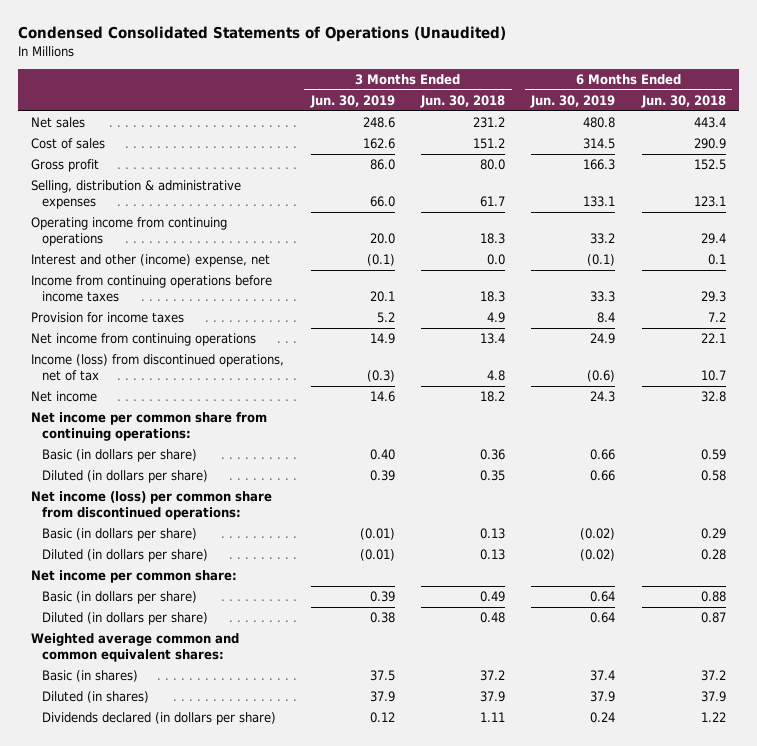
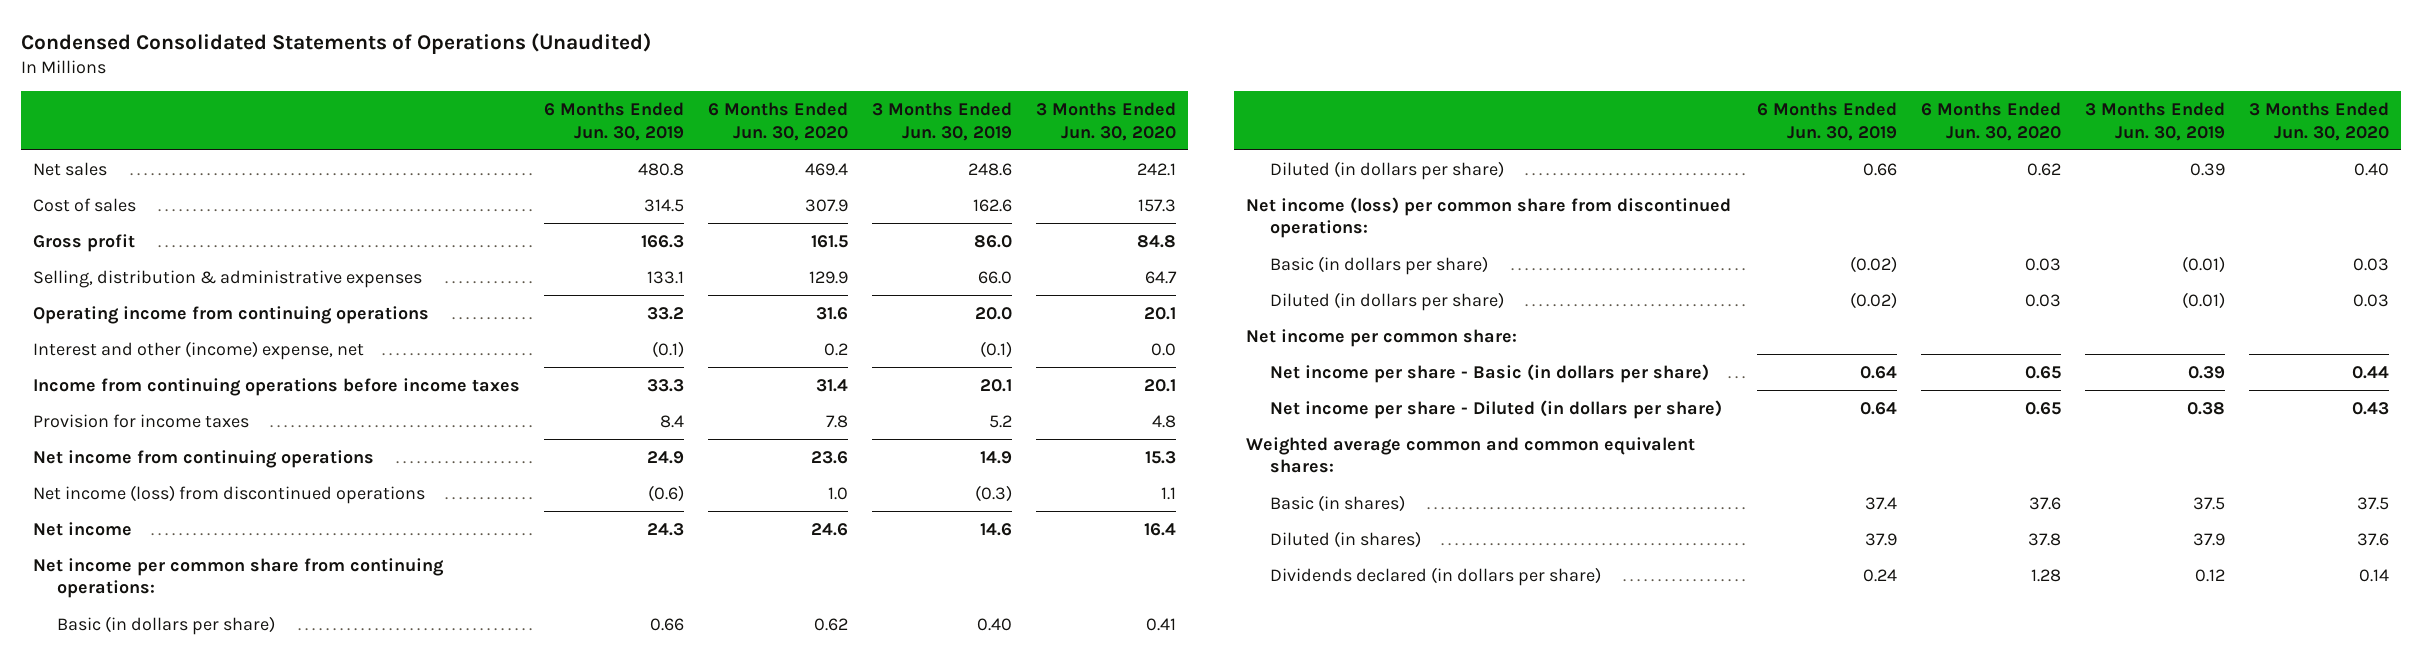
[420,95,506,109] Jun. 30, 2018 -> none
[640,95,726,109] Jun. 30, 2018 -> none
none -> [708,102,849,141] 6 Months Ended Jun. 30, 2020
none -> [1036,102,1177,141] 3 Months Ended Jun. 30, 2020
[31,354,285,382] Income (loss) from discontinued operations, net of tax -> [32,484,425,504] Net income (loss) from discontinued operations
[41,591,197,605] Basic (in dollars per share) -> [1269,363,1709,383] Net income per share - Basic (in dollars per share)
[41,612,208,626] Diluted (in dollars per share) -> [1269,399,1722,419] Net income per share - Diluted (in dollars per share)

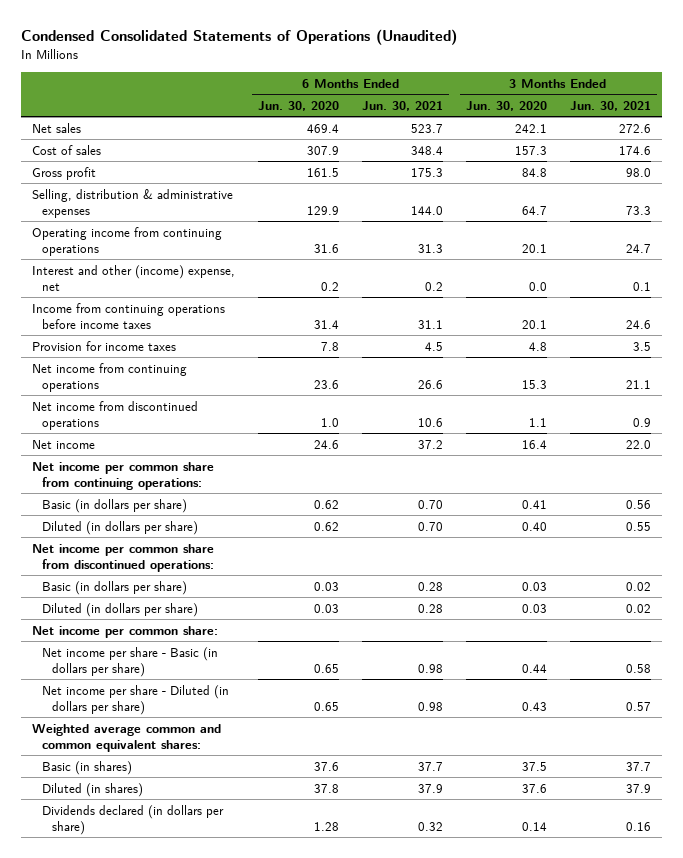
[543,102,684,141] 6 Months Ended Jun. 30, 2019 -> none
[872,102,1013,141] 3 Months Ended Jun. 30, 2019 -> none
none -> [362,100,444,111] Jun. 30, 2021
none -> [569,100,651,111] Jun. 30, 2021
[32,484,425,504] Net income (loss) from discontinued operations -> [32,400,199,430] Net income from discontinued operations
[1245,196,1731,239] Net income (loss) per common share from discontinued operations: -> [32,543,215,572] Net income per common share from discontinued operations:

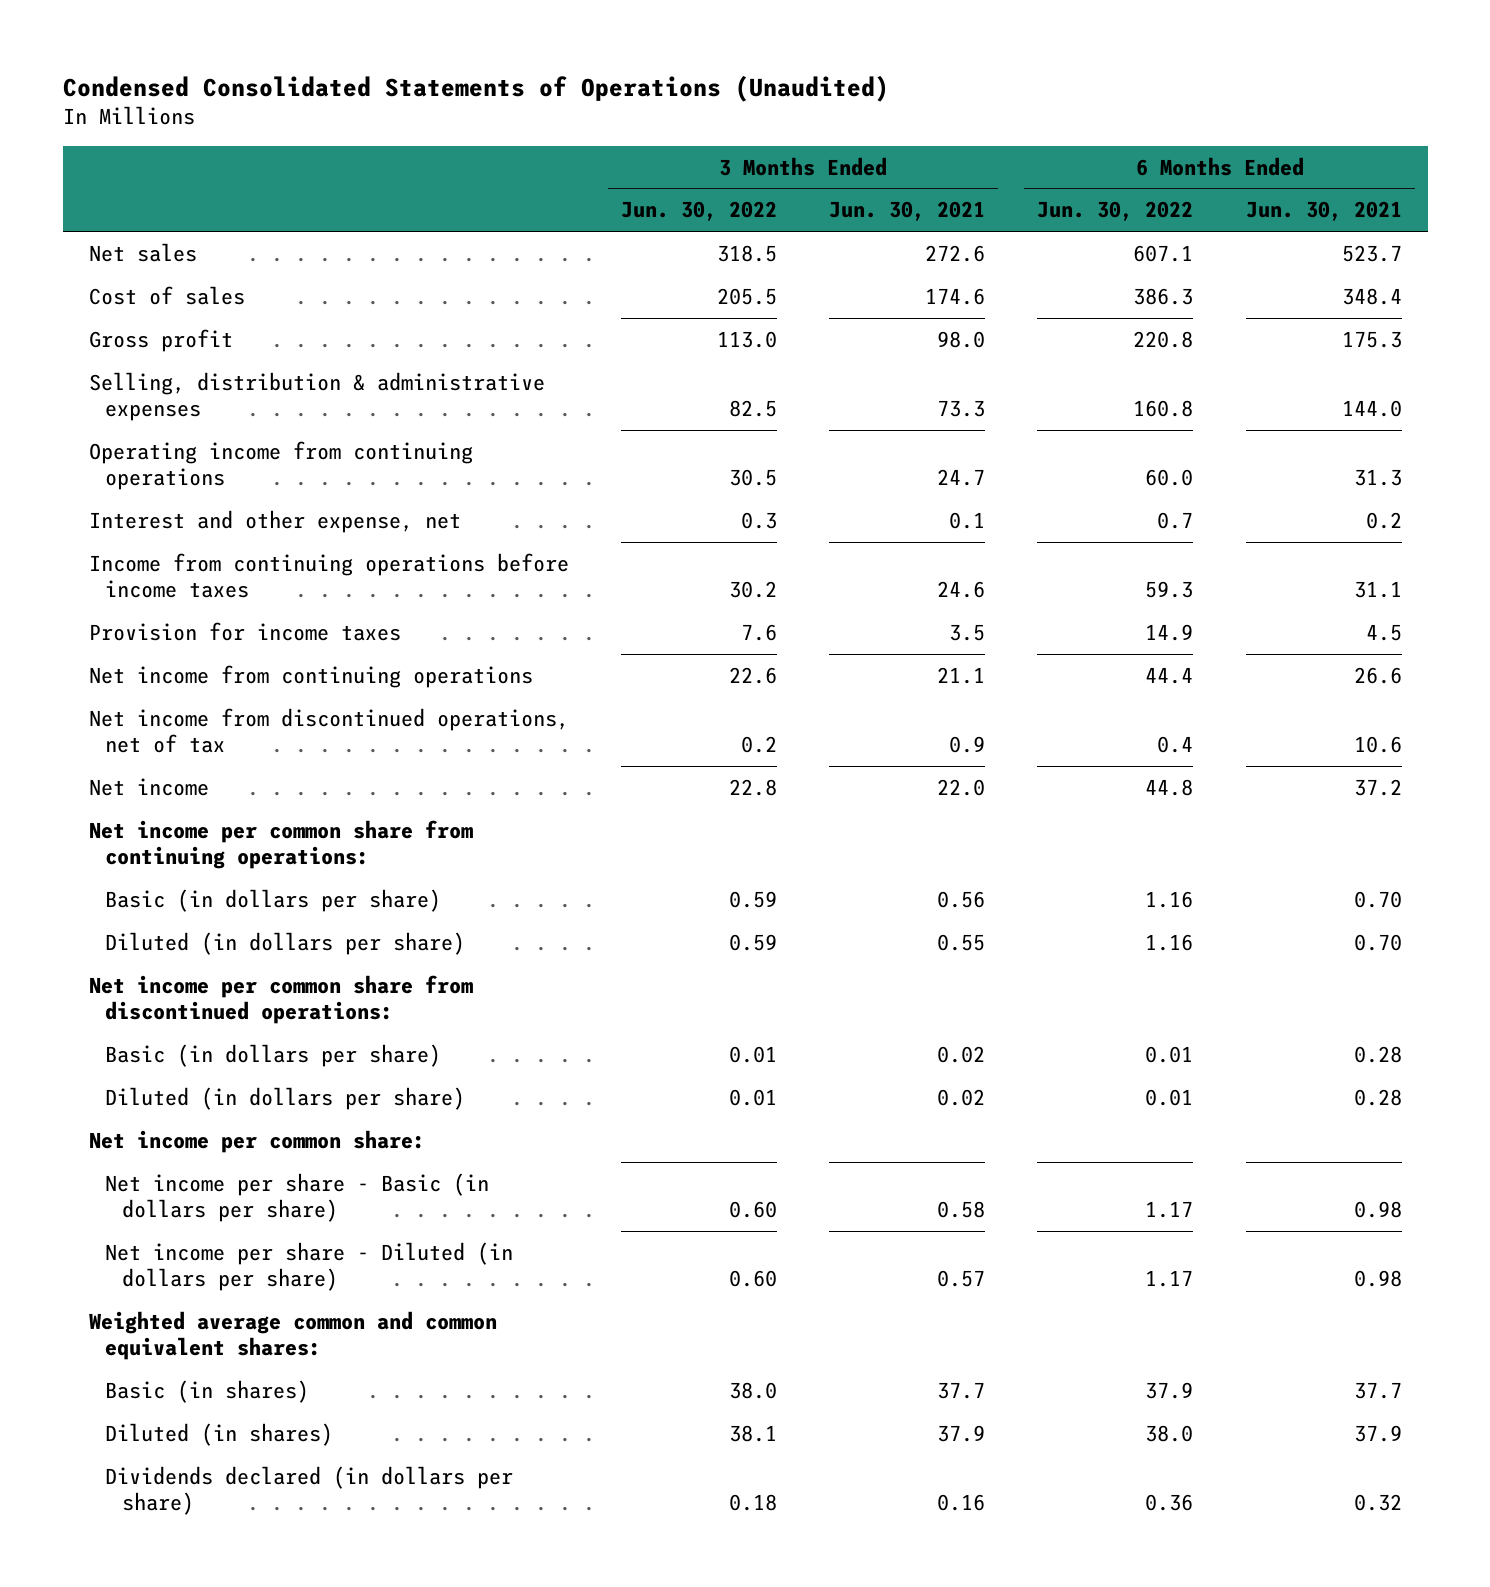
[258,100,340,111] Jun. 30, 2020 -> none
[465,100,547,111] Jun. 30, 2020 -> none
none -> [620,201,777,222] Jun. 30, 2022
none -> [1037,201,1194,222] Jun. 30, 2022
[32,264,236,291] Interest and other (income) expense, net -> [88,509,461,533] Interest and other expense, net
[32,400,199,430] Net income from discontinued operations -> [88,707,569,754] Net income from discontinued operations, net of tax

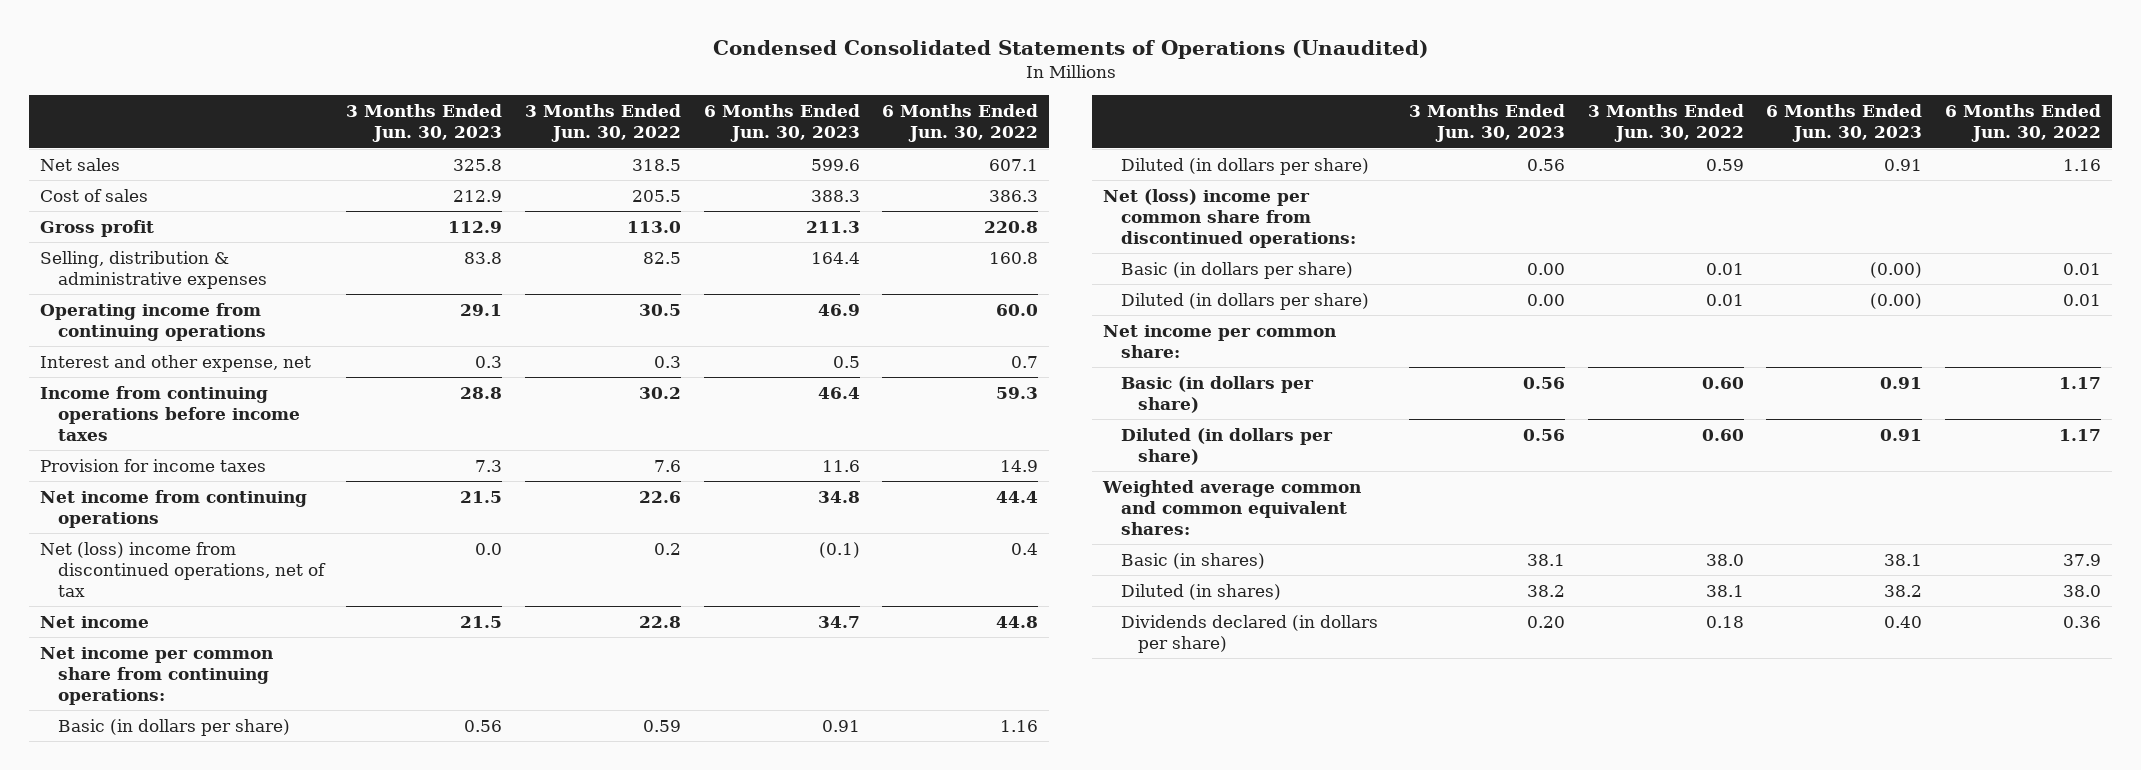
[829,201,986,222] Jun. 30, 2021 -> none
[1245,201,1402,222] Jun. 30, 2021 -> none
none -> [346,104,503,143] 3 Months Ended Jun. 30, 2023
none -> [703,104,860,143] 6 Months Ended Jun. 30, 2023
[88,707,569,754] Net income from discontinued operations, net of tax -> [40,541,326,598] Net (loss) income from discontinued operations, net of tax
[88,974,473,1025] Net income per common share from discontinued operations: -> [1103,188,1356,249] Net (loss) income per common share from discontinued operations:
[105,1172,490,1223] Net income per share - Basic (in dollars per share) -> [1120,375,1314,413] Basic (in dollars per share)
[105,1241,514,1292] Net income per share - Diluted (in dollars per share) -> [1120,427,1333,465] Diluted (in dollars per share)

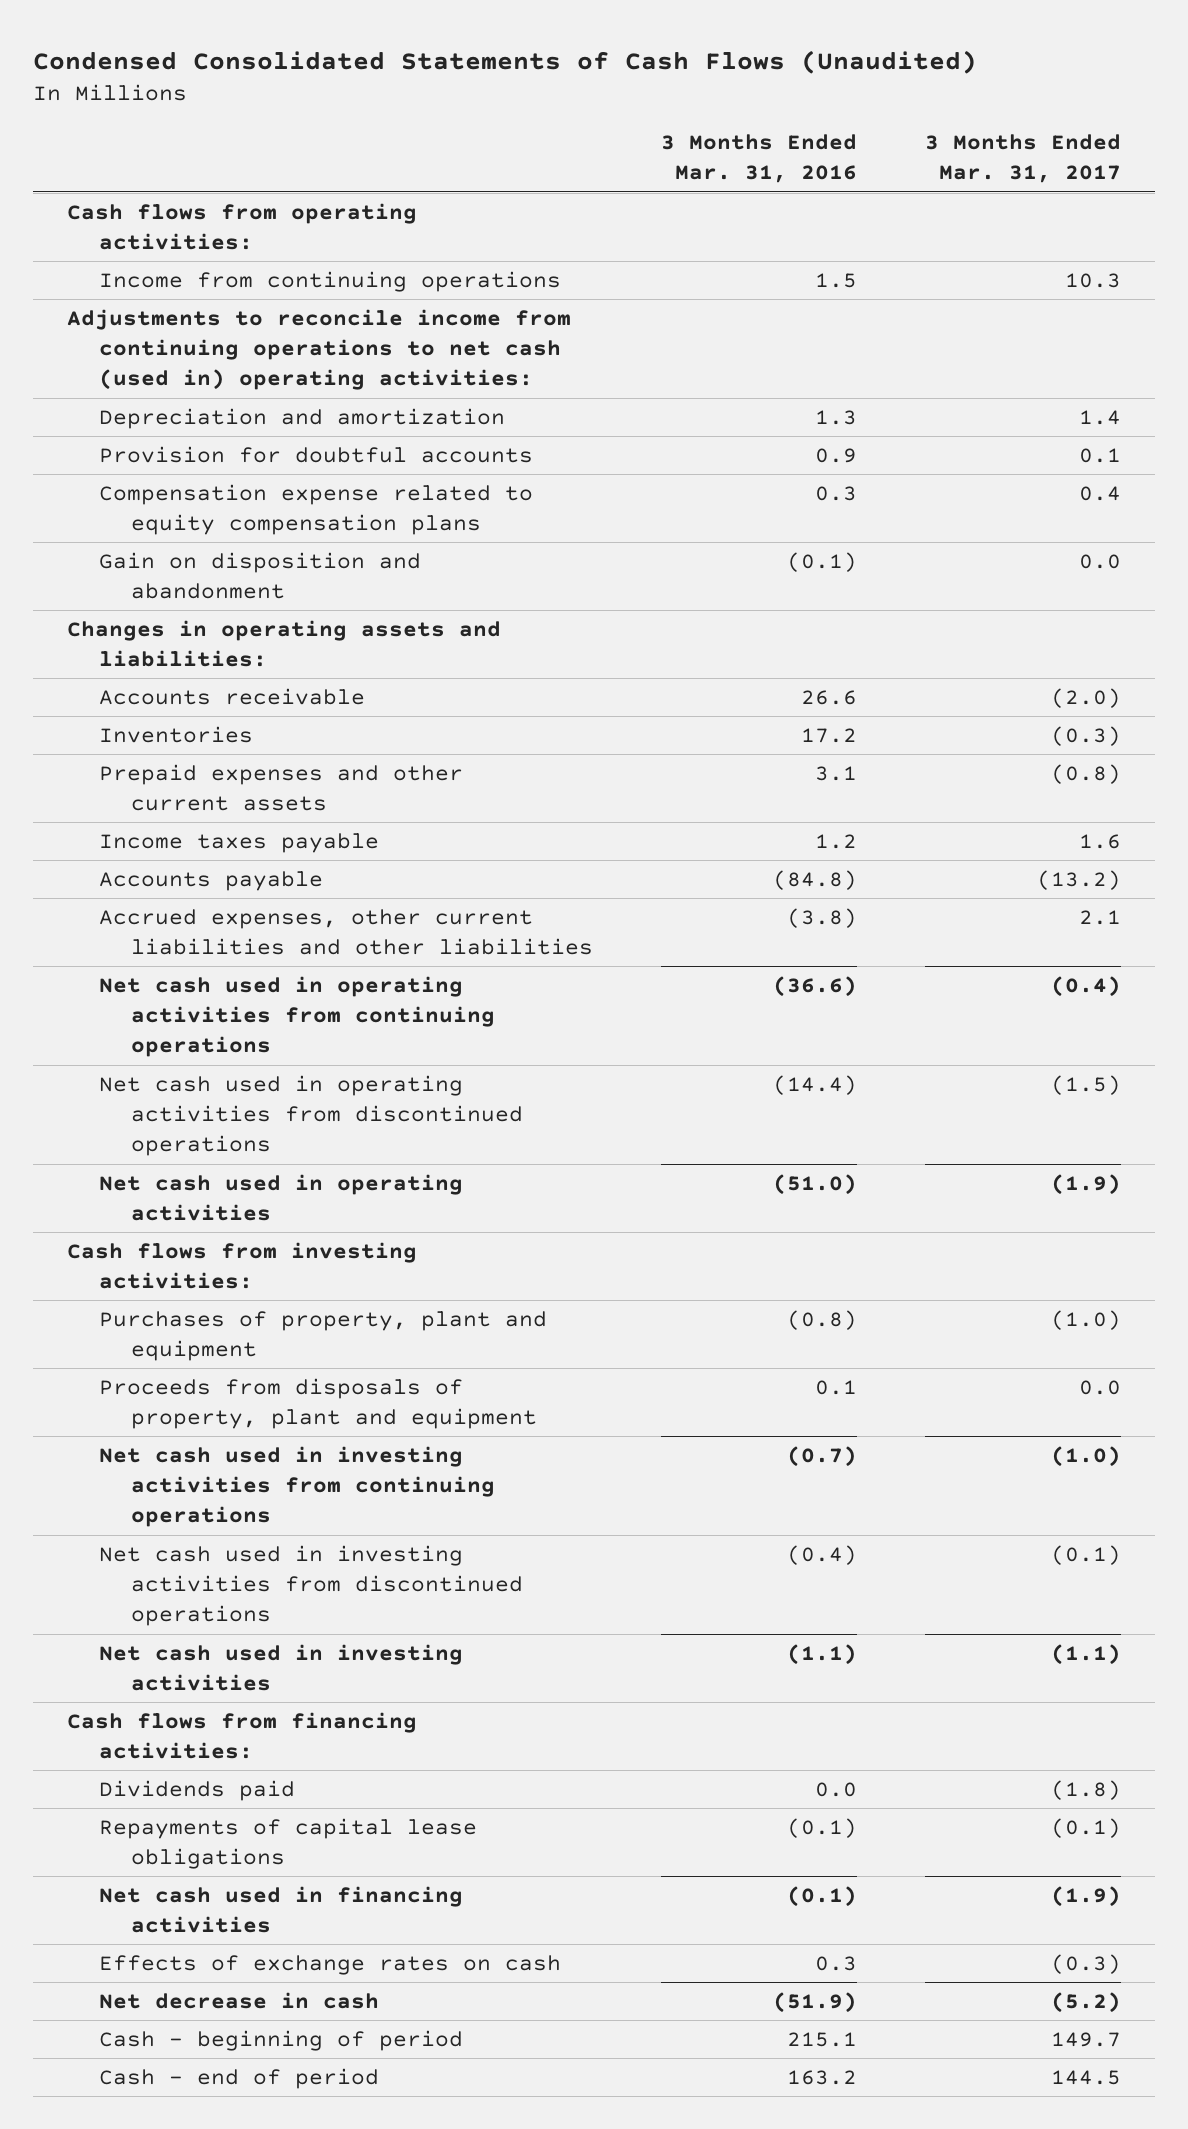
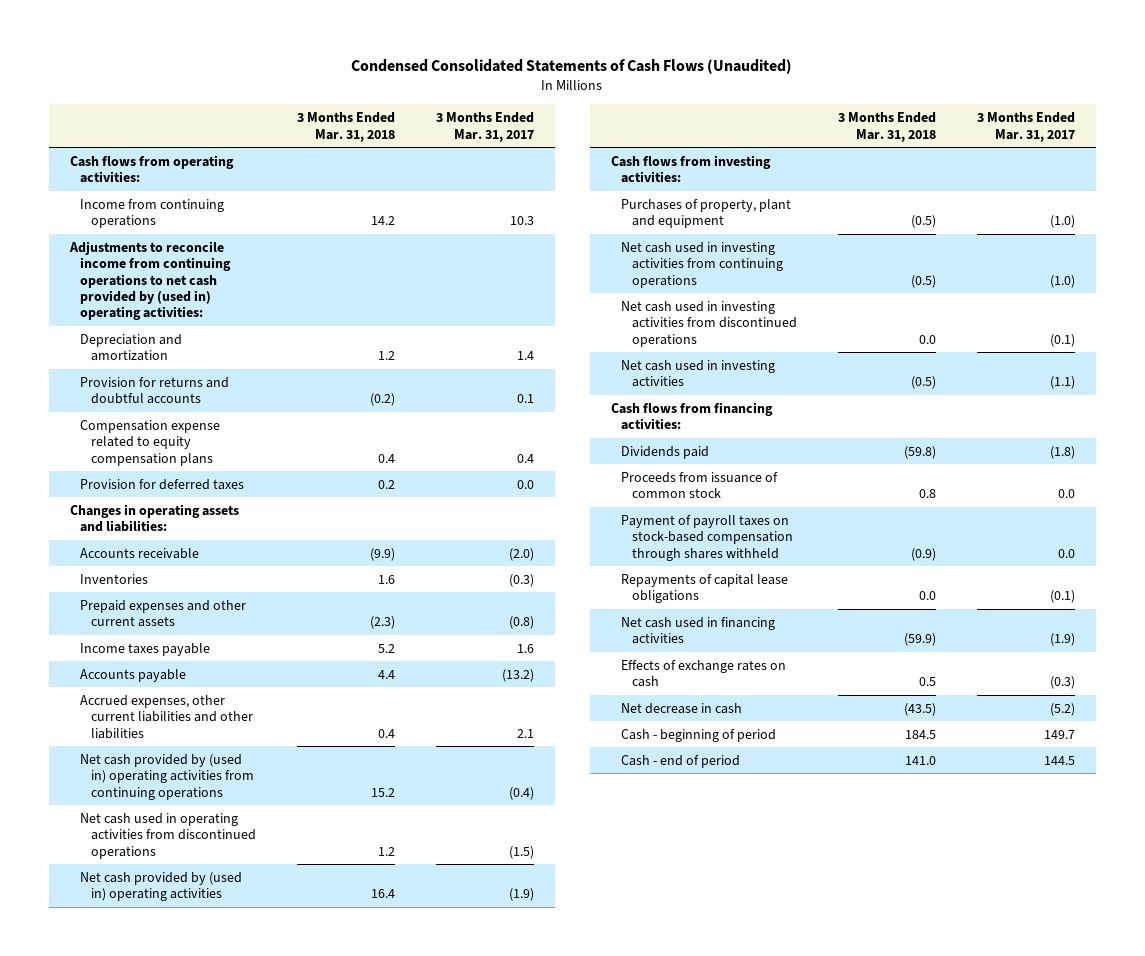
[660,134,857,184] 3 Months Ended Mar. 31, 2016 -> none
none -> [296,112,395,142] 3 Months Ended Mar. 31, 2018
[66,309,571,391] Adjustments to reconcile income from continuing operations to net cash (used in) operating activities: -> [68,240,232,321] Adjustments to reconcile income from continuing operations to net cash provided by (used in) operating activities:
[98,446,533,464] Provision for doubtful accounts -> [80,376,230,405] Provision for returns and doubtful accounts
[98,552,421,600] Gain on disposition and abandonment -> none
none -> [80,478,245,490] Provision for deferred taxes
[98,976,496,1058] Net cash used in operating activities from continuing operations -> [80,753,254,800] Net cash provided by (used in) operating activities from continuing operations
[98,1174,463,1222] Net cash used in operating activities -> [80,871,243,902] Net cash provided by (used in) operating activities
[98,1378,538,1430] Proceeds from disposals of property, plant and equipment -> none
none -> [621,471,779,499] Proceeds from issuance of common stock
none -> [621,514,793,561] Payment of payroll taxes on stock-based compensation through shares withheld

